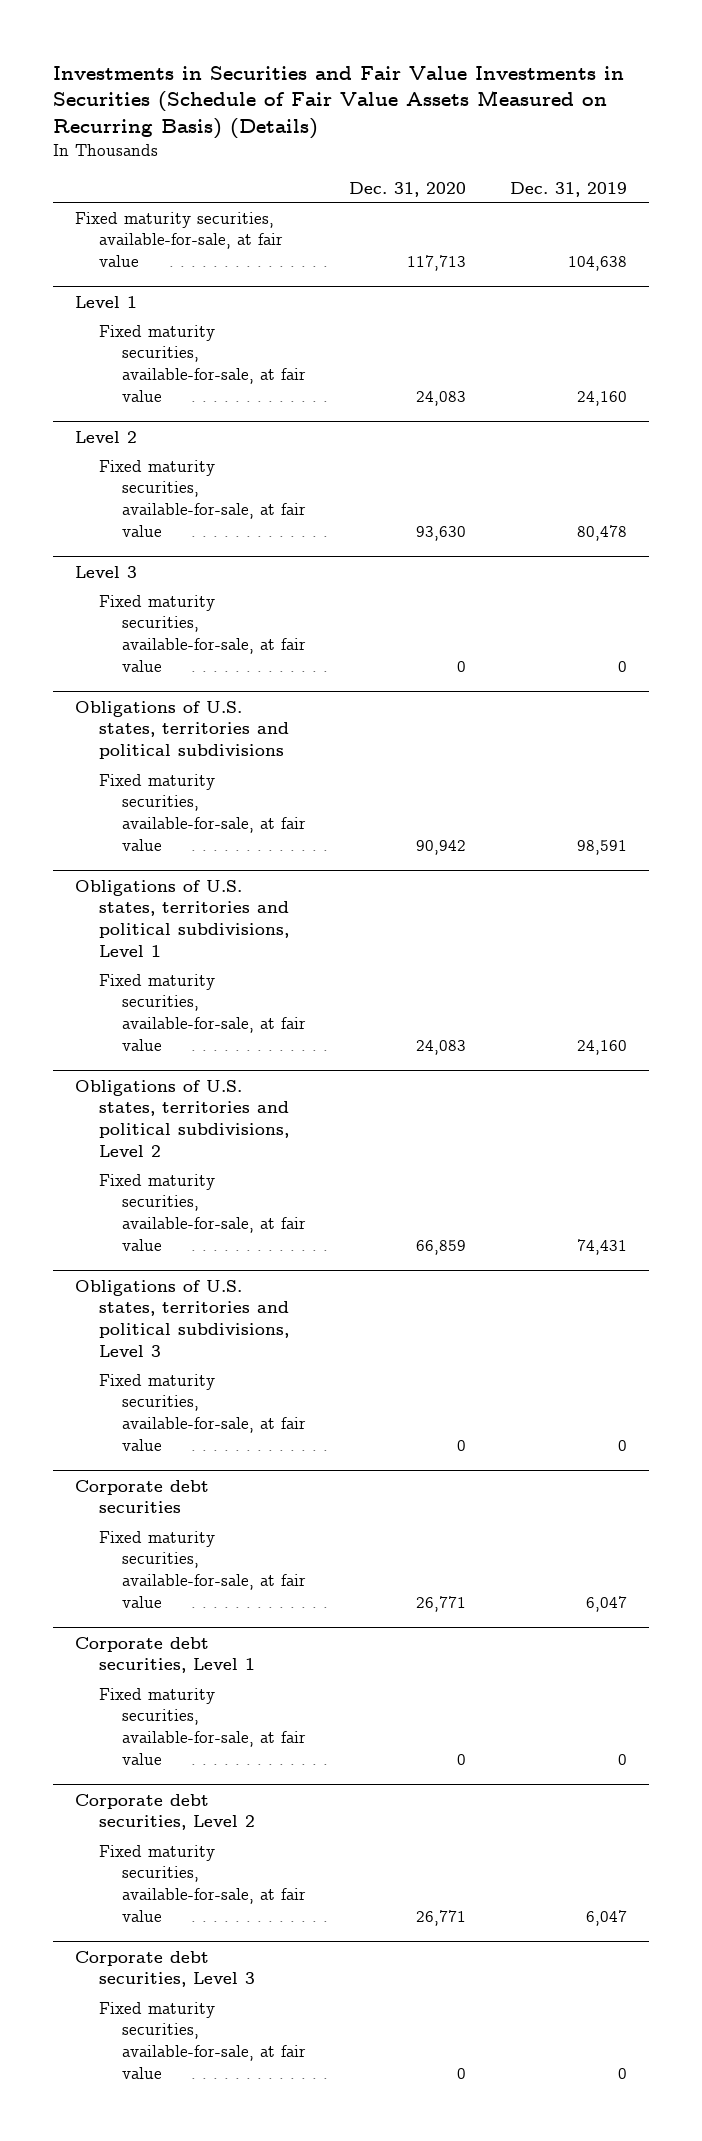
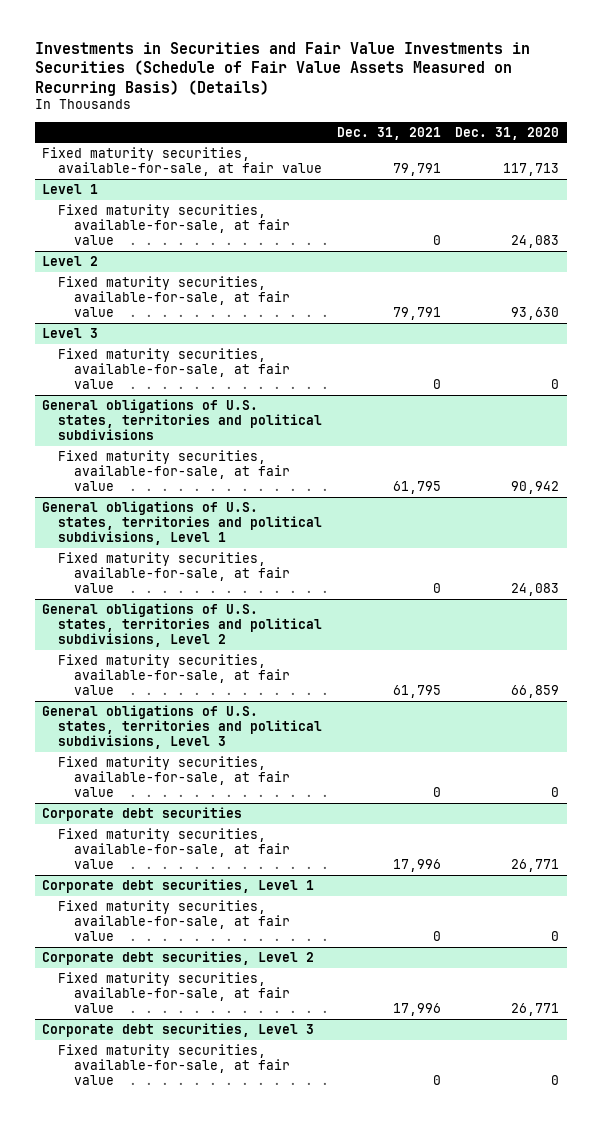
[509,181,627,197] Dec. 31, 2019 -> none
none -> [336,126,441,140] Dec. 31, 2021
[75,700,289,759] Obligations of U.S. states, territories and political subdivisions -> [42,398,322,441] General obligations of U.S. states, territories and political subdivisions
[75,879,289,957] Obligations of U.S. states, territories and political subdivisions, Level 1 -> [42,500,322,546] General obligations of U.S. states, territories and political subdivisions, Level 1
[75,1079,289,1157] Obligations of U.S. states, territories and political subdivisions, Level 2 -> [42,602,322,648] General obligations of U.S. states, territories and political subdivisions, Level 2
[75,1279,289,1357] Obligations of U.S. states, territories and political subdivisions, Level 3 -> [42,704,322,750] General obligations of U.S. states, territories and political subdivisions, Level 3

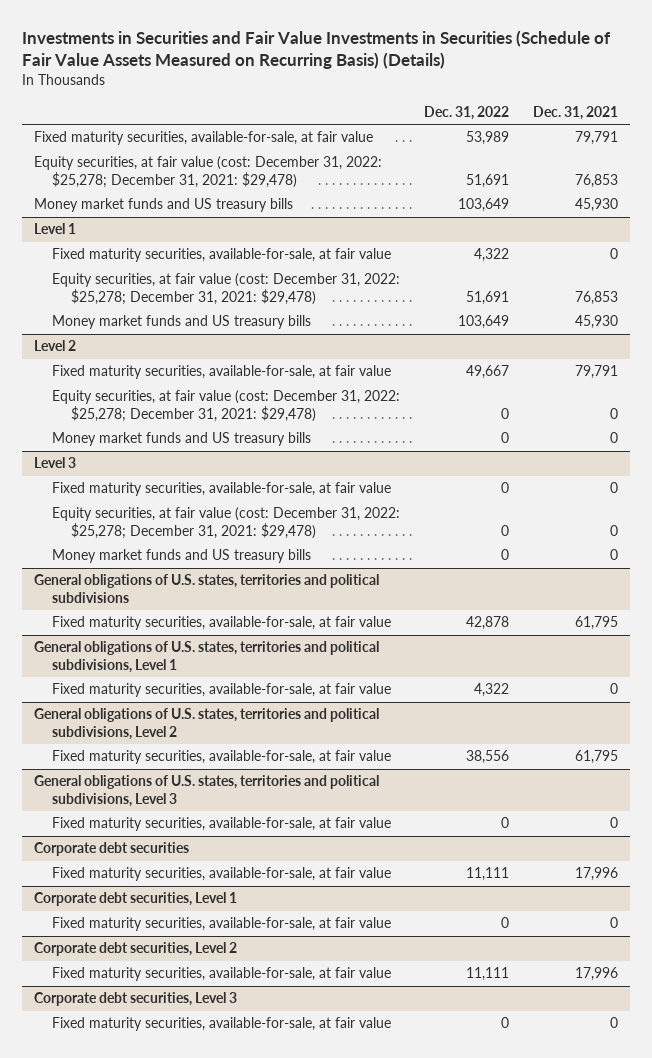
[455,126,560,140] Dec. 31, 2020 -> none
none -> [424,105,510,120] Dec. 31, 2022
none -> [33,156,382,189] Equity securities, at fair value (cost: December 31, 2022: $25,278; December 31, 2021: $29,478)
none -> [33,198,293,213] Money market funds and US treasury bills
none -> [52,273,401,306] Equity securities, at fair value (cost: December 31, 2022: $25,278; December 31, 2021: $29,478)
none -> [52,315,312,330] Money market funds and US treasury bills
none -> [52,390,401,423] Equity securities, at fair value (cost: December 31, 2022: $25,278; December 31, 2021: $29,478)
none -> [52,432,312,447] Money market funds and US treasury bills
none -> [52,507,401,540] Equity securities, at fair value (cost: December 31, 2022: $25,278; December 31, 2021: $29,478)
none -> [52,549,312,564] Money market funds and US treasury bills

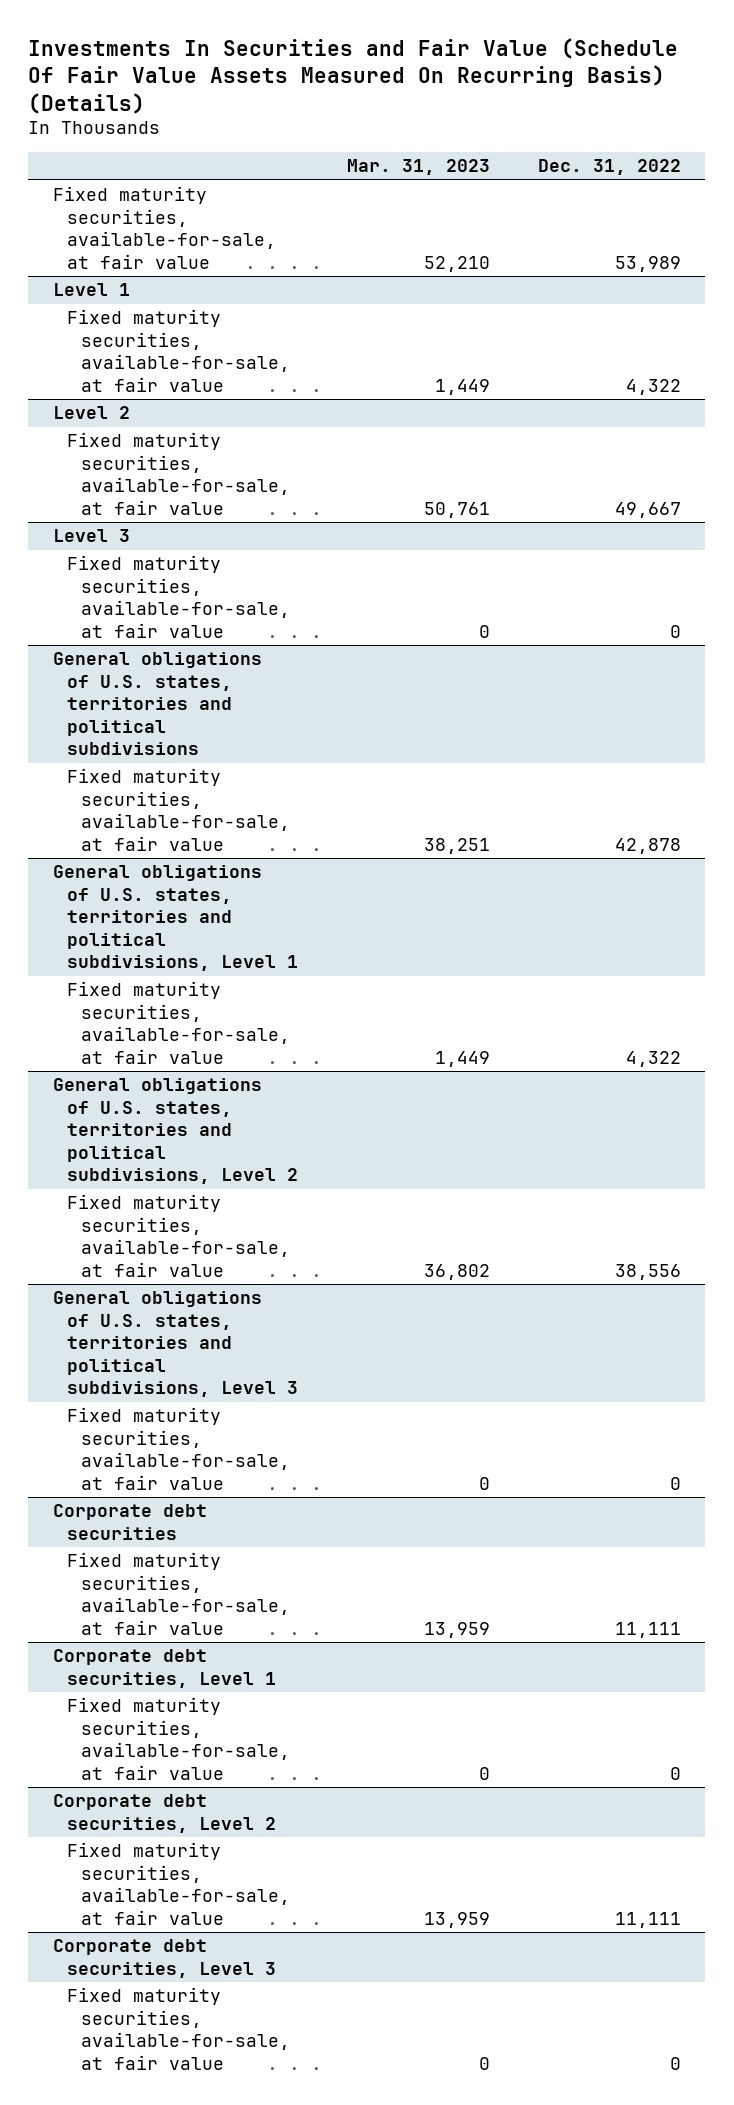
[21,29,611,69] Investments in Securities and Fair Value Investments in Securities (Schedule of Fair Value Assets Measured on Recurring Basis) (Details) -> [28,37,679,114] Investments In Securities and Fair Value (Schedule Of Fair Value Assets Measured On Recurring Basis) (Details)
[533,105,619,120] Dec. 31, 2021 -> none
none -> [346,159,490,176] Mar. 31, 2023
[33,156,382,189] Equity securities, at fair value (cost: December 31, 2022: $25,278; December 31, 2021: $29,478) -> none
[33,198,293,213] Money market funds and US treasury bills -> none
[52,273,401,306] Equity securities, at fair value (cost: December 31, 2022: $25,278; December 31, 2021: $29,478) -> none
[52,315,312,330] Money market funds and US treasury bills -> none
[52,390,401,423] Equity securities, at fair value (cost: December 31, 2022: $25,278; December 31, 2021: $29,478) -> none
[52,432,312,447] Money market funds and US treasury bills -> none
[52,507,401,540] Equity securities, at fair value (cost: December 31, 2022: $25,278; December 31, 2021: $29,478) -> none
[52,549,312,564] Money market funds and US treasury bills -> none

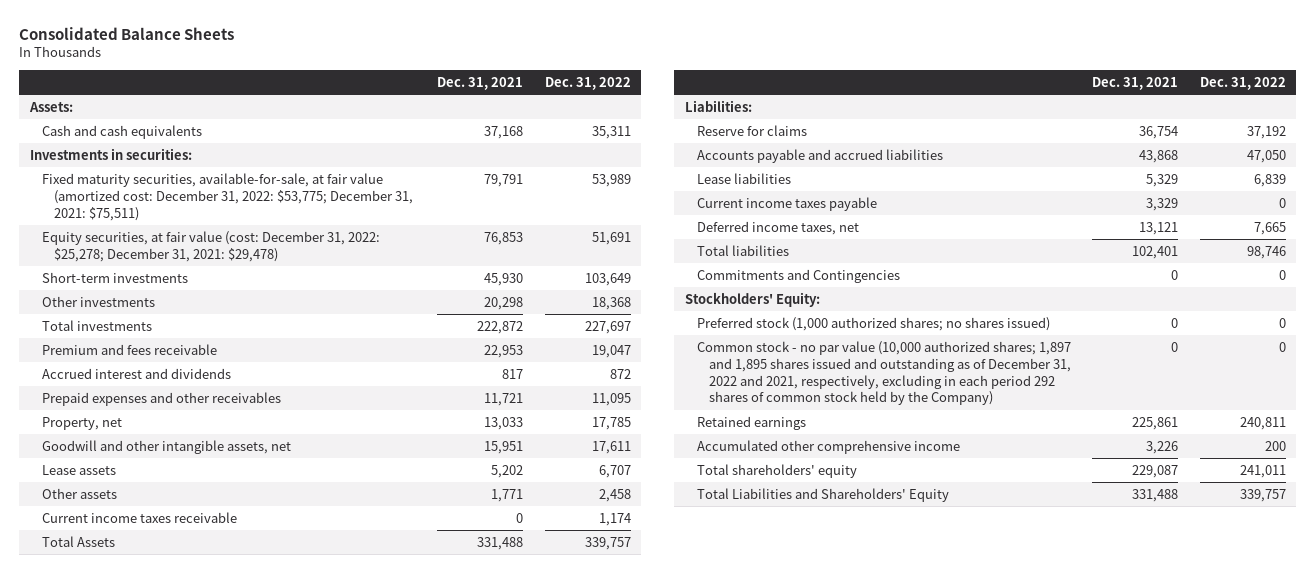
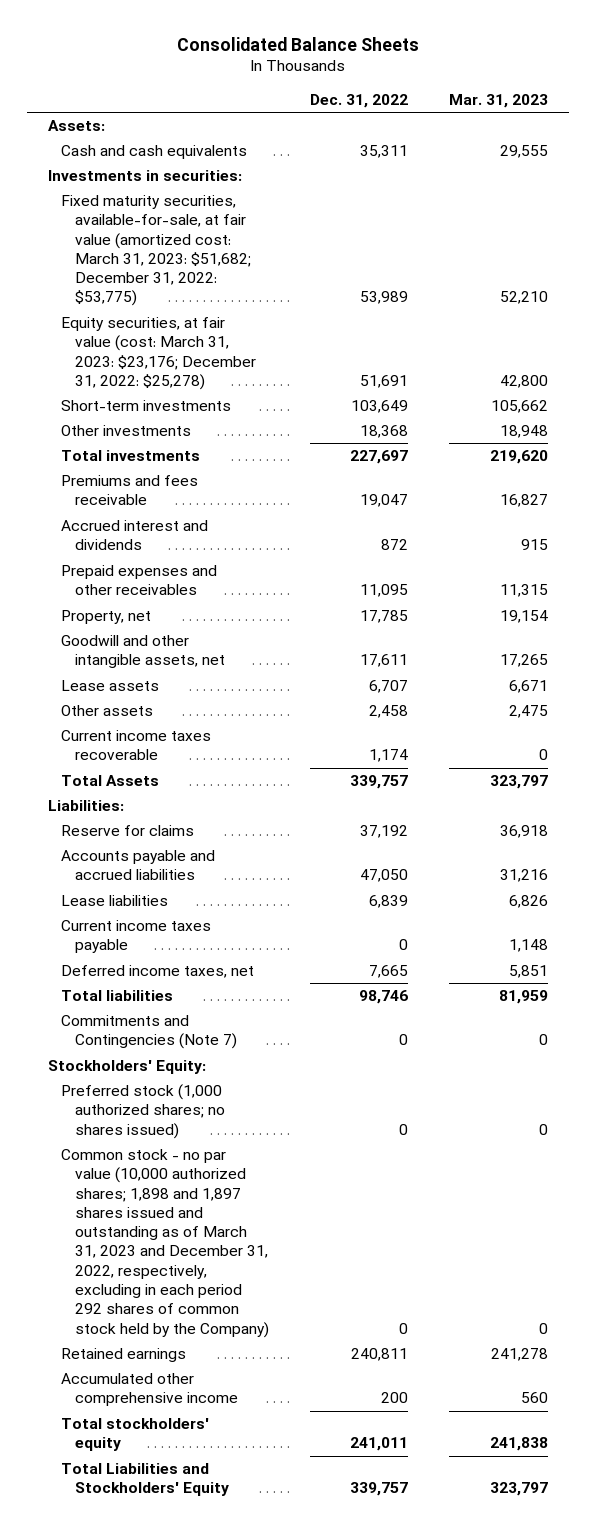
[437,77,524,91] Dec. 31, 2021 -> none
none -> [449,93,549,108] Mar. 31, 2023
[41,172,413,221] Fixed maturity securities, available-for-sale, at fair value (amortized cost: December 31, 2022: $53,775; December 31, 2021: $75,511) -> [61,195,252,307] Fixed maturity securities, available-for-sale, at fair value (amortized cost: March 31, 2023: $51,682; December 31, 2022: $53,775)
[41,230,380,262] Equity securities, at fair value (cost: December 31, 2022: $25,278; December 31, 2021: $29,478) -> [61,317,257,390] Equity securities, at fair value (cost: March 31, 2023: $23,176; December 31, 2022: $25,278)
[41,343,217,355] Premium and fees receivable -> [61,475,199,506] Premiums and fees receivable
[41,511,237,523] Current income taxes receivable -> [61,730,212,761] Current income taxes recoverable
[696,268,900,283] Commitments and Contingencies -> [61,1015,238,1050] Commitments and Contingencies (Note 7)
[696,340,1071,406] Common stock - no par value (10,000 authorized shares; 1,897 and 1,895 shares issued and outstanding as of December 31, 2022 and 2021, respectively, excluding in each period 292 shares of common stock held by the Company) -> [61,1149,270,1338] Common stock - no par value (10,000 authorized shares; 1,898 and 1,897 shares issued and outstanding as of March 31, 2023 and December 31, 2022, respectively, excluding in each period 292 shares of common stock held by the Company)
[696,463,857,478] Total shareholders' equity -> [61,1418,210,1452] Total stockholders' equity
[696,487,949,502] Total Liabilities and Shareholders' Equity -> [61,1463,230,1497] Total Liabilities and Stockholders' Equity

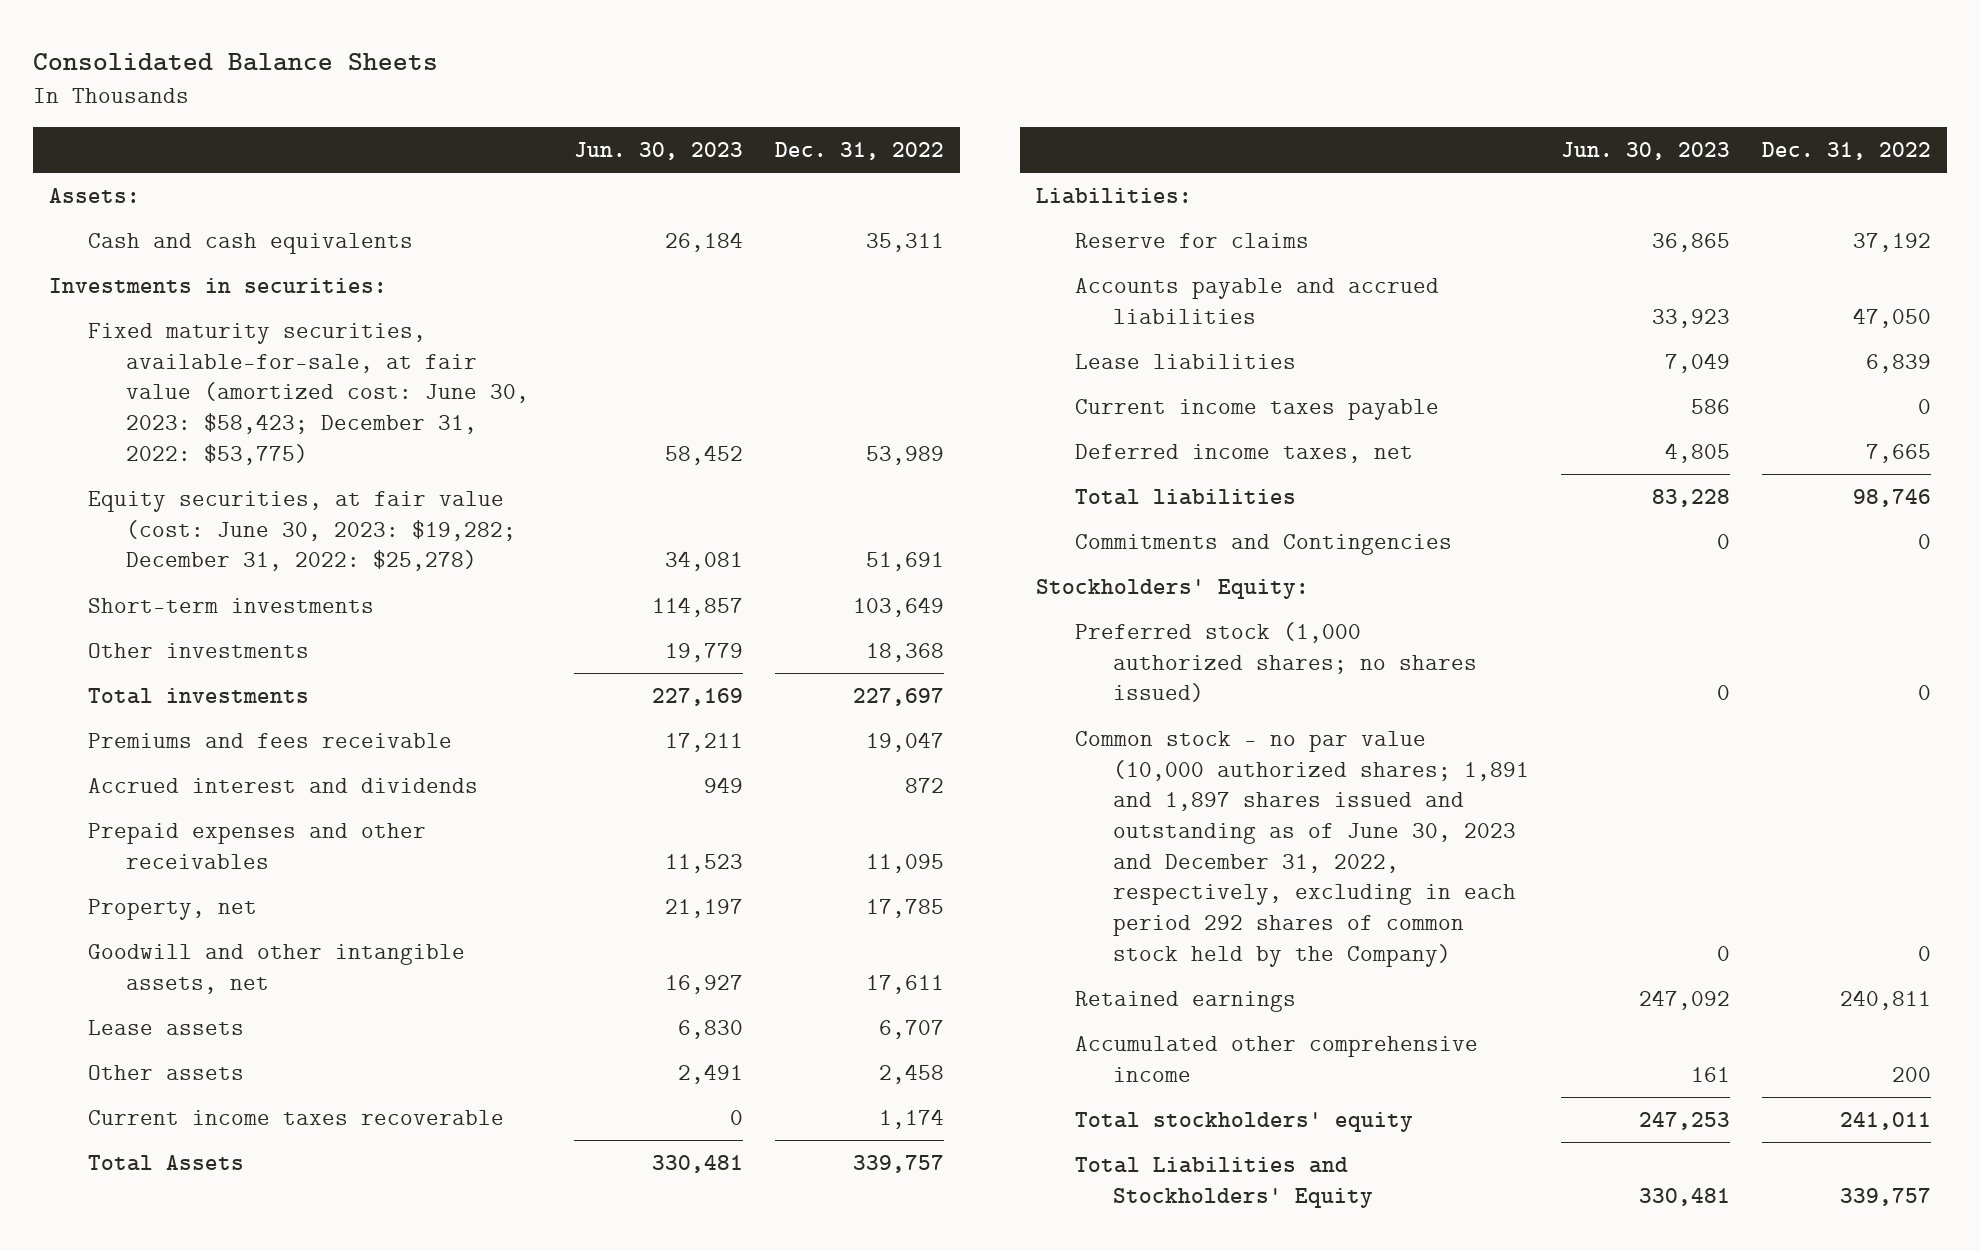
[449,93,549,108] Mar. 31, 2023 -> none
none -> [573,142,743,161] Jun. 30, 2023
[61,195,252,307] Fixed maturity securities, available-for-sale, at fair value (amortized cost: March 31, 2023: $51,682; December 31, 2022: $53,775) -> [87,322,530,465] Fixed maturity securities, available-for-sale, at fair value (amortized cost: June 30, 2023: $58,423; December 31, 2022: $53,775)
[61,317,257,390] Equity securities, at fair value (cost: March 31, 2023: $23,176; December 31, 2022: $25,278) -> [87,490,517,572] Equity securities, at fair value (cost: June 30, 2023: $19,282; December 31, 2022: $25,278)
[61,1015,238,1050] Commitments and Contingencies (Note 7) -> [1074,533,1452,555] Commitments and Contingencies
[61,1149,270,1338] Common stock - no par value (10,000 authorized shares; 1,898 and 1,897 shares issued and outstanding as of March 31, 2023 and December 31, 2022, respectively, excluding in each period 292 shares of common stock held by the Company) -> [1074,730,1530,967] Common stock - no par value (10,000 authorized shares; 1,891 and 1,897 shares issued and outstanding as of June 30, 2023 and December 31, 2022, respectively, excluding in each period 292 shares of common stock held by the Company)

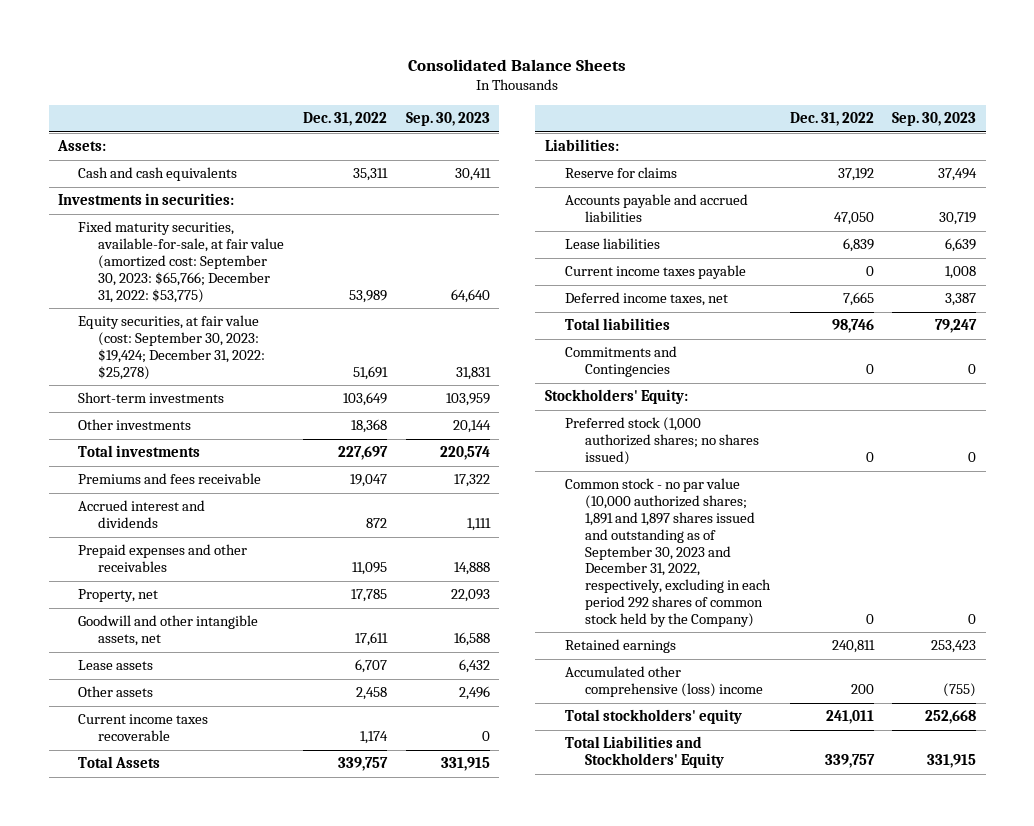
[573,142,743,161] Jun. 30, 2023 -> none
none -> [405,112,490,127] Sep. 30, 2023
[87,322,530,465] Fixed maturity securities, available-for-sale, at fair value (amortized cost: June 30, 2023: $58,423; December 31, 2022: $53,775) -> [78,221,285,303] Fixed maturity securities, available-for-sale, at fair value (amortized cost: September 30, 2023: $65,766; December 31, 2022: $53,775)
[87,490,517,572] Equity securities, at fair value (cost: June 30, 2023: $19,282; December 31, 2022: $25,278) -> [78,315,266,380] Equity securities, at fair value (cost: September 30, 2023: $19,424; December 31, 2022: $25,278)
[1074,730,1530,967] Common stock - no par value (10,000 authorized shares; 1,891 and 1,897 shares issued and outstanding as of June 30, 2023 and December 31, 2022, respectively, excluding in each period 292 shares of common stock held by the Company) -> [564,478,772,627] Common stock - no par value (10,000 authorized shares; 1,891 and 1,897 shares issued and outstanding as of September 30, 2023 and December 31, 2022, respectively, excluding in each period 292 shares of common stock held by the Company)
[1074,1035,1478,1082] Accumulated other comprehensive income -> [564,666,764,698] Accumulated other comprehensive (loss) income

